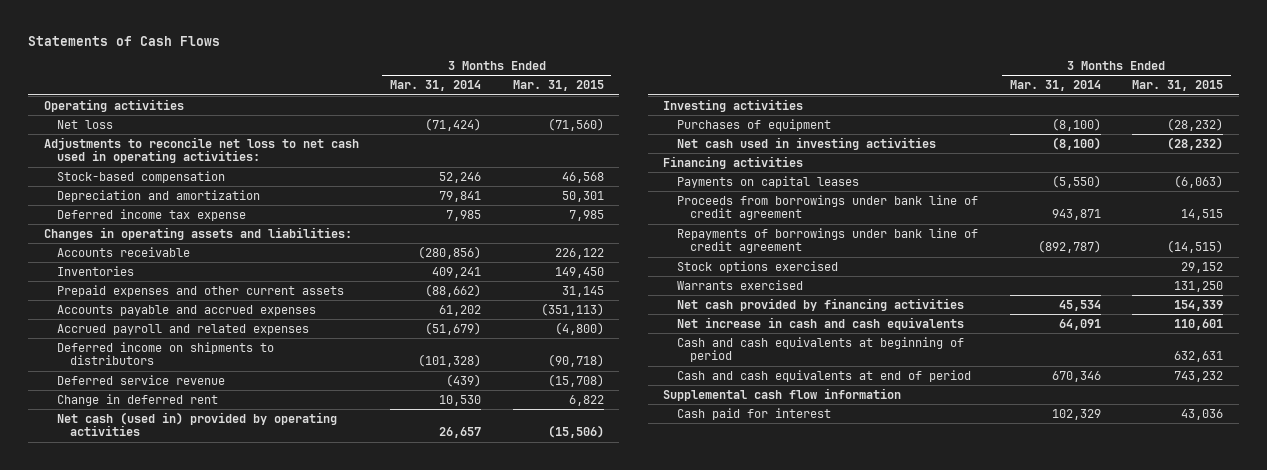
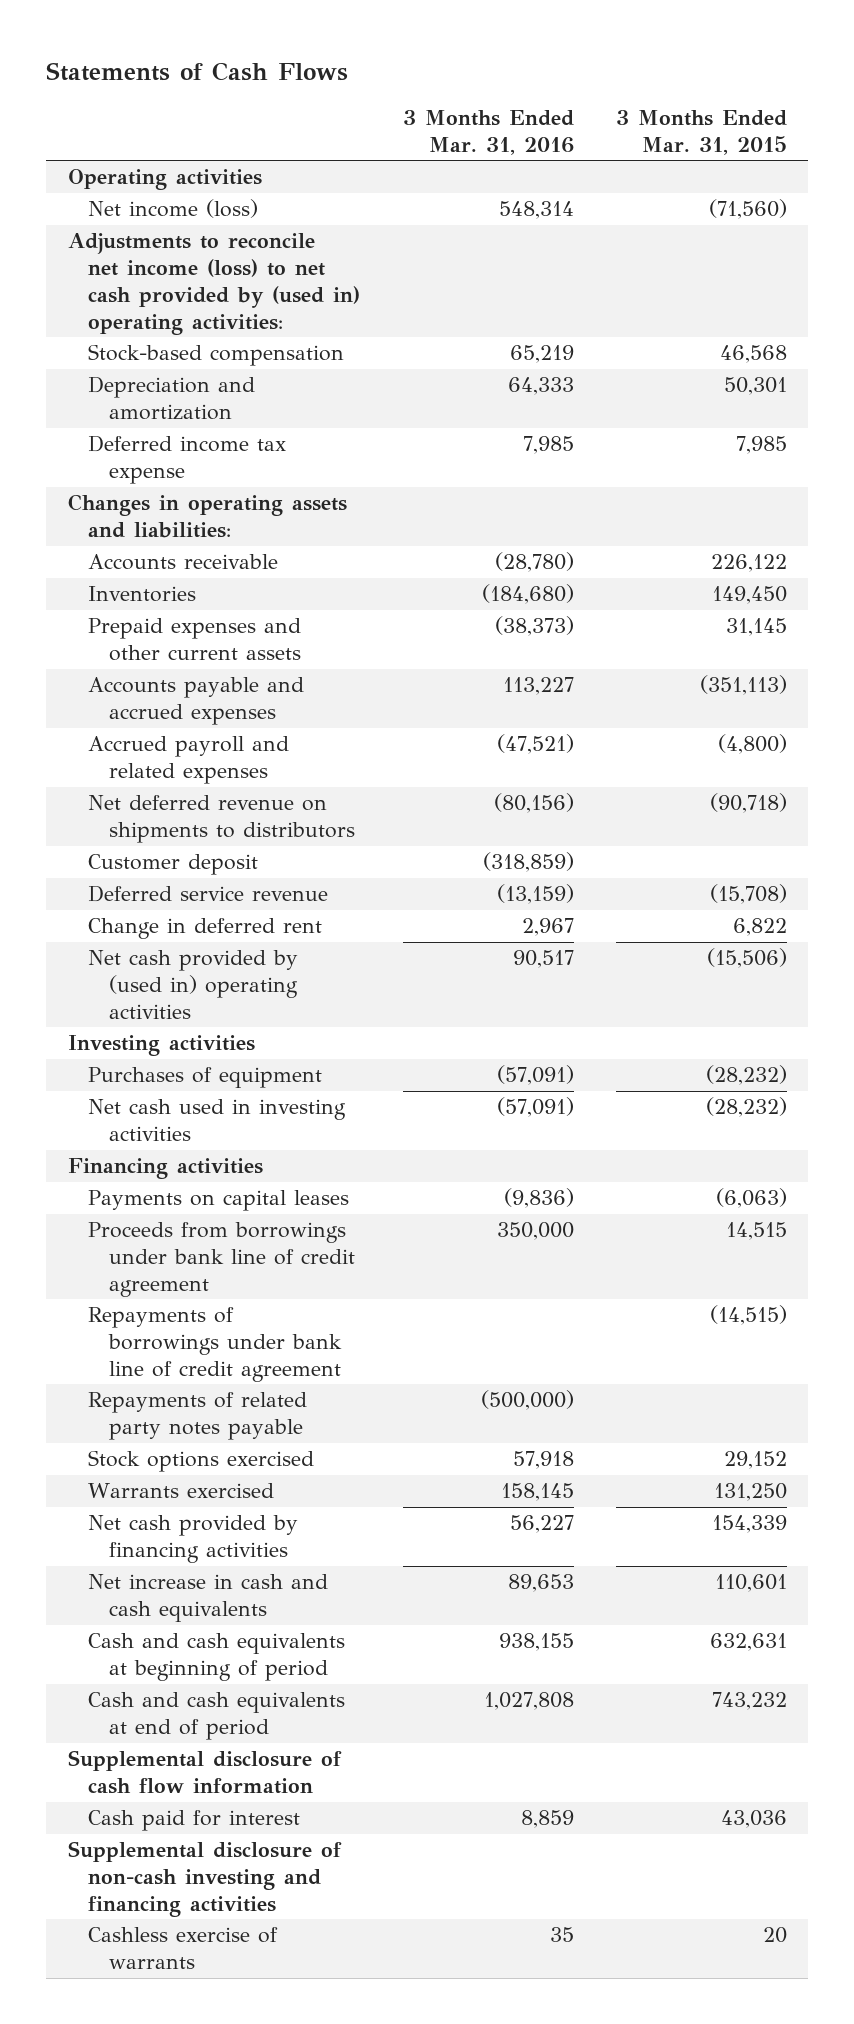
[390,80,482,92] Mar. 31, 2014 -> none
none -> [402,110,574,155] 3 Months Ended Mar. 31, 2016
[57,119,114,129] Net loss -> [88,199,259,219] Net income (loss)
[43,136,359,164] Adjustments to reconcile net loss to net cash used in operating activities: -> [67,233,361,335] Adjustments to reconcile net income (loss) to net cash provided by (used in) operating activities:
[57,341,275,366] Deferred income on shipments to distributors -> [88,795,355,844] Net deferred revenue on shipments to distributors
none -> [88,854,259,876] Customer deposit
[57,411,338,437] Net cash (used in) provided by operating activities -> [88,950,299,1019] Net cash provided by (used in) operating activities
none -> [88,1392,308,1441] Repayments of related party notes payable
[663,387,902,401] Supplemental cash flow information -> [67,1750,342,1795] Supplemental disclosure of cash flow information
none -> [67,1841,342,1917] Supplemental disclosure of non-cash investing and financing activities
none -> [88,1927,279,1970] Cashless exercise of warrants

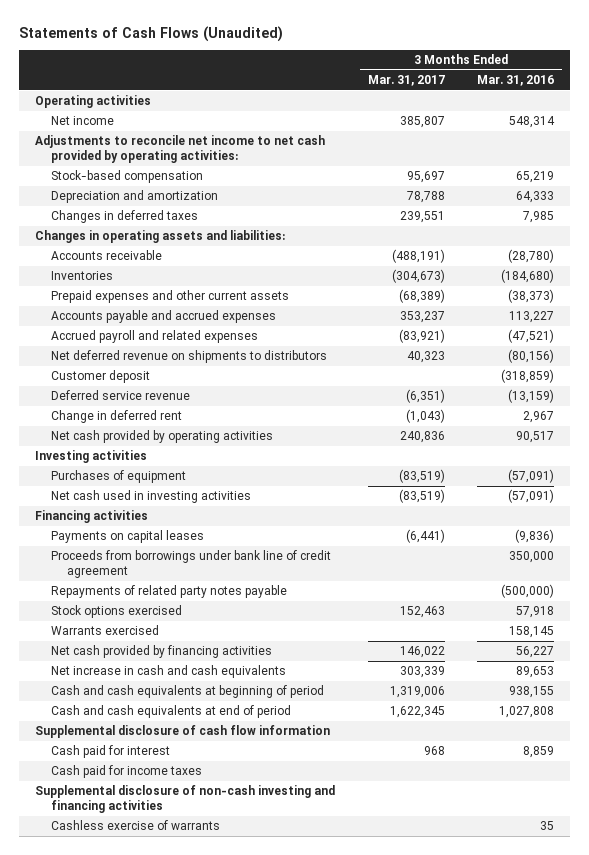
[46,61,349,81] Statements of Cash Flows -> [19,25,284,42] Statements of Cash Flows (Unaudited)
[615,110,787,155] 3 Months Ended Mar. 31, 2015 -> none
none -> [367,74,445,86] Mar. 31, 2017
[88,199,259,219] Net income (loss) -> [51,116,115,126] Net income
[67,233,361,335] Adjustments to reconcile net income (loss) to net cash provided by (used in) operating activities: -> [35,135,326,164] Adjustments to reconcile net income to net cash provided by operating activities:
[88,435,287,485] Deferred income tax expense -> [51,210,199,224] Changes in deferred taxes
[88,950,299,1019] Net cash provided by (used in) operating activities -> [51,430,274,444] Net cash provided by operating activities
[88,1307,342,1382] Repayments of borrowings under bank line of credit agreement -> none
none -> [51,765,203,779] Cash paid for income taxes

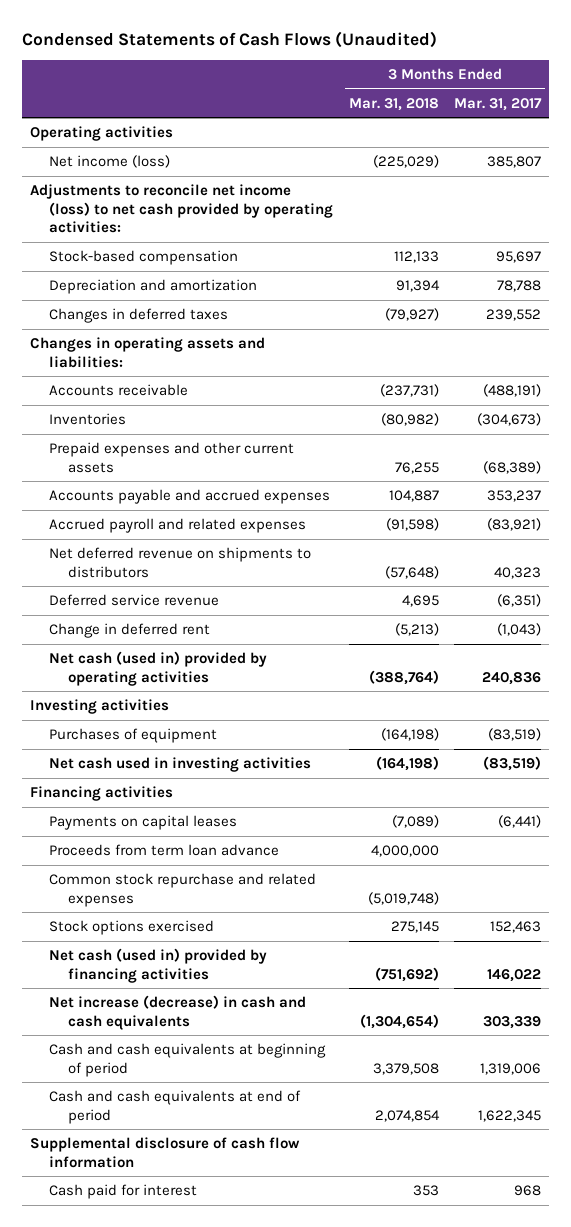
[19,25,284,42] Statements of Cash Flows (Unaudited) -> [21,31,437,49] Condensed Statements of Cash Flows (Unaudited)
[476,74,554,86] Mar. 31, 2016 -> none
none -> [348,97,439,111] Mar. 31, 2018
[51,116,115,126] Net income -> [48,155,170,169] Net income (loss)
[35,135,326,164] Adjustments to reconcile net income to net cash provided by operating activities: -> [29,184,333,234] Adjustments to reconcile net income (loss) to net cash provided by operating activities:
[399,211,445,224] 239,551 -> [486,309,542,322] 239,552
[51,370,151,384] Customer deposit -> none
[51,430,274,444] Net cash provided by operating activities -> [48,651,267,686] Net cash (used in) provided by operating activities
[51,550,332,579] Proceeds from borrowings under bank line of credit agreement -> none
[51,585,288,599] Repayments of related party notes payable -> none
none -> [48,844,279,857] Proceeds from term loan advance
none -> [48,873,316,907] Common stock repurchase and related expenses
[51,625,160,636] Warrants exercised -> none
[51,645,273,659] Net cash provided by financing activities -> [48,948,267,983] Net cash (used in) provided by financing activities
[51,665,287,679] Net increase in cash and cash equivalents -> [48,995,306,1030] Net increase (decrease) in cash and cash equivalents
[51,765,203,779] Cash paid for income taxes -> none
[35,785,336,814] Supplemental disclosure of non-cash investing and financing activities -> none
[51,820,221,831] Cashless exercise of warrants -> none

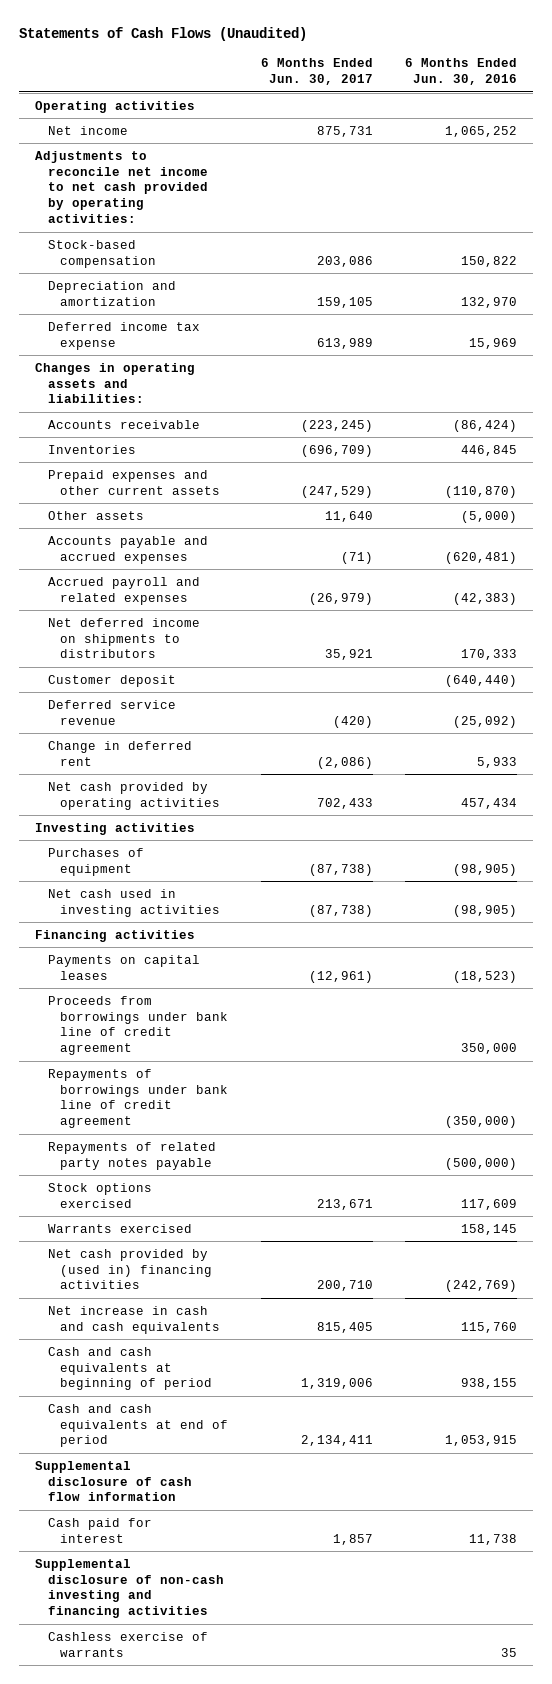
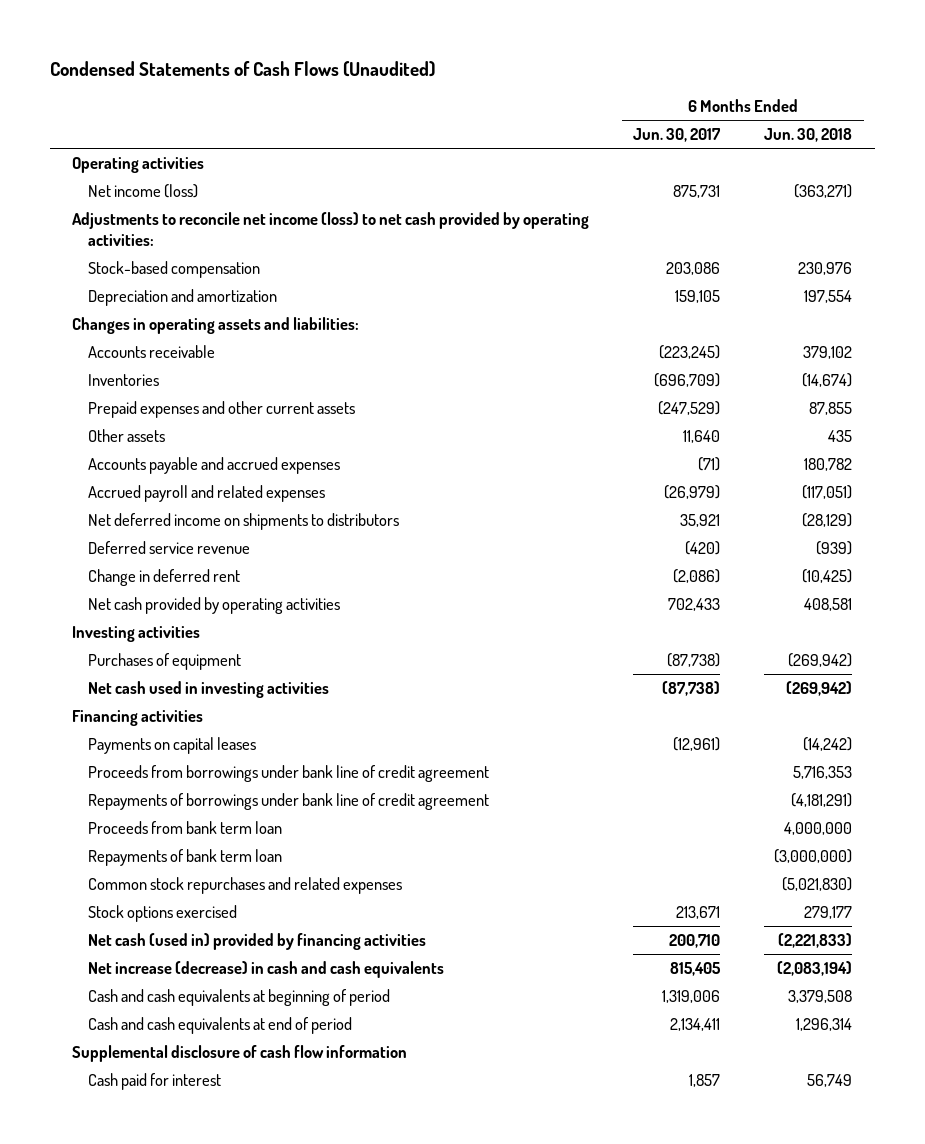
[19,27,308,42] Statements of Cash Flows (Unaudited) -> [50,60,436,77] Condensed Statements of Cash Flows (Unaudited)
[404,58,517,86] 6 Months Ended Jun. 30, 2016 -> none
none -> [764,128,853,143] Jun. 30, 2018
[47,125,128,135] Net income -> [87,183,198,198] Net income (loss)
[35,150,208,223] Adjustments to reconcile net income to net cash provided by operating activities: -> [72,211,590,247] Adjustments to reconcile net income (loss) to net cash provided by operating activities:
[47,321,200,350] Deferred income tax expense -> none
[47,674,176,687] Customer deposit -> none
[47,1141,216,1170] Repayments of related party notes payable -> none
none -> [87,820,282,834] Proceeds from bank term loan
none -> [87,848,282,866] Repayments of bank term loan
none -> [87,876,402,894] Common stock repurchases and related expenses
[47,1223,192,1233] Warrants exercised -> none
[47,1248,213,1290] Net cash provided by (used in) financing activities -> [87,932,426,950] Net cash (used in) provided by financing activities
[47,1305,221,1334] Net increase in cash and cash equivalents -> [87,960,444,978] Net increase (decrease) in cash and cash equivalents
[35,1558,224,1619] Supplemental disclosure of non-cash investing and financing activities -> none
[47,1631,208,1657] Cashless exercise of warrants -> none

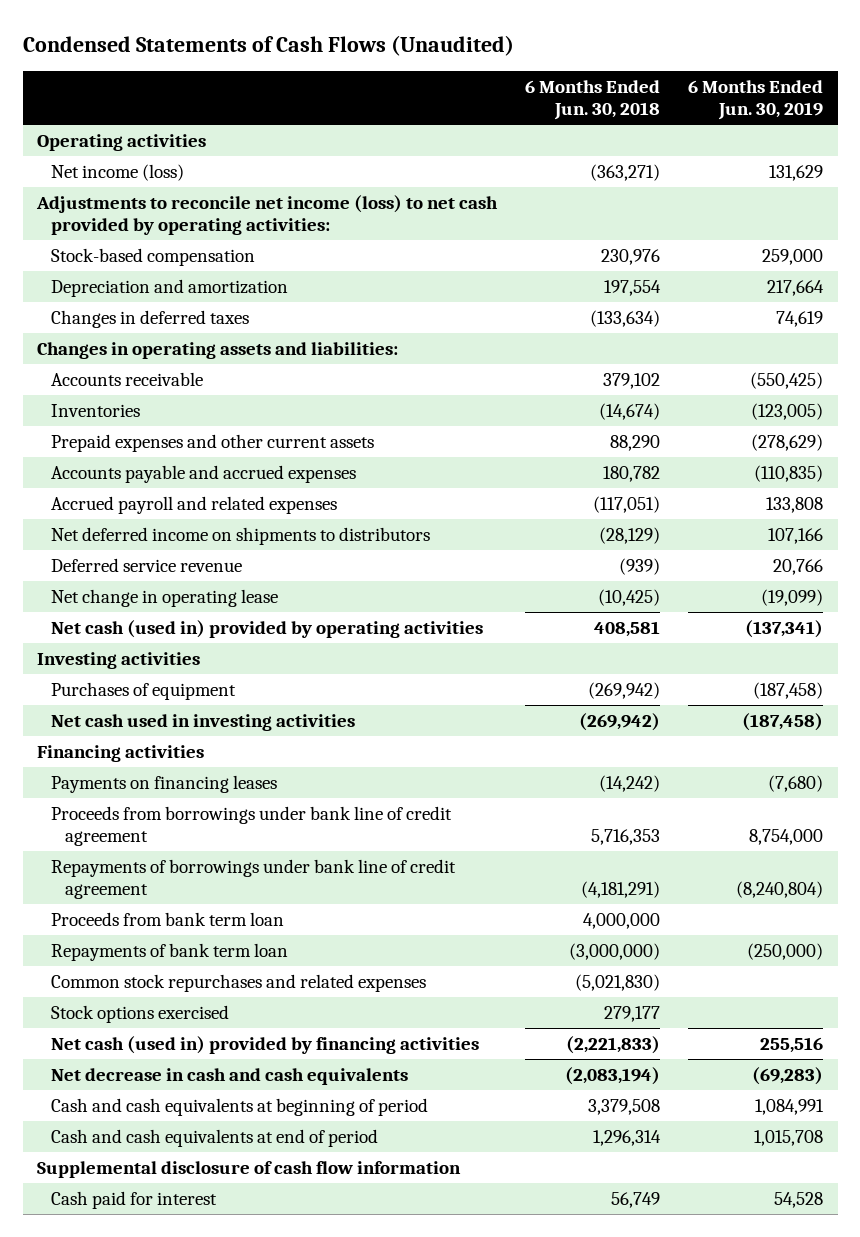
[633,128,722,143] Jun. 30, 2017 -> none
none -> [688,80,824,121] 6 Months Ended Jun. 30, 2019
none -> [50,309,249,328] Changes in deferred taxes
[87,428,165,442] Other assets -> none
[809,401,853,415] 87,855 -> [610,434,661,451] 88,290
[87,568,240,586] Change in deferred rent -> [50,588,278,607] Net change in operating lease
[87,596,340,614] Net cash provided by operating activities -> [50,619,483,638] Net cash (used in) provided by operating activities
[87,736,256,754] Payments on capital leases -> [50,774,277,793] Payments on financing leases
[87,960,444,978] Net increase (decrease) in cash and cash equivalents -> [50,1067,408,1085] Net decrease in cash and cash equivalents

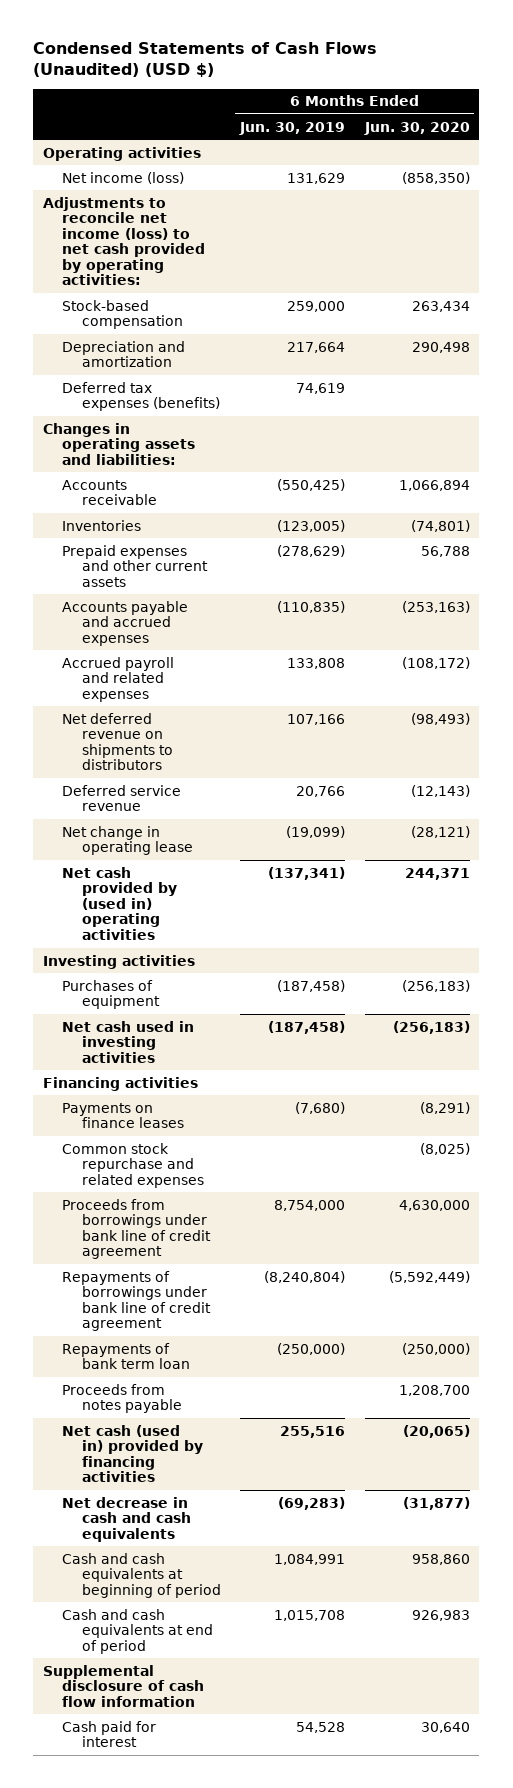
[22,35,514,57] Condensed Statements of Cash Flows (Unaudited) -> [33,42,378,78] Condensed Statements of Cash Flows (Unaudited) (USD $)
[525,80,661,121] 6 Months Ended Jun. 30, 2018 -> none
none -> [363,121,470,135] Jun. 30, 2020
[50,309,249,328] Changes in deferred taxes -> [62,381,220,412] Deferred tax expenses (benefits)
[50,526,430,545] Net deferred income on shipments to distributors -> [62,712,173,771] Net deferred revenue on shipments to distributors
[50,619,483,638] Net cash (used in) provided by operating activities -> [62,866,177,940] Net cash provided by (used in) operating activities
[50,774,277,793] Payments on financing leases -> [62,1102,184,1129] Payments on finance leases
none -> [62,1142,204,1188] Common stock repurchase and related expenses
[50,911,284,926] Proceeds from bank term loan -> none
[50,973,426,992] Common stock repurchases and related expenses -> none
[50,1004,229,1023] Stock options exercised -> none
none -> [62,1383,182,1414] Proceeds from notes payable

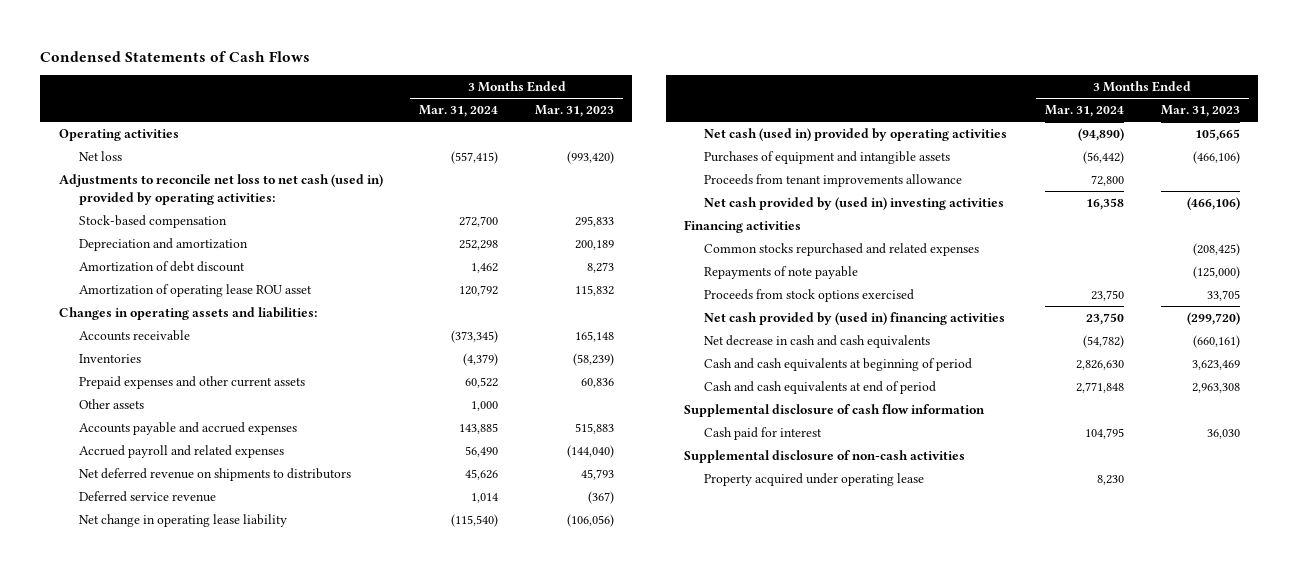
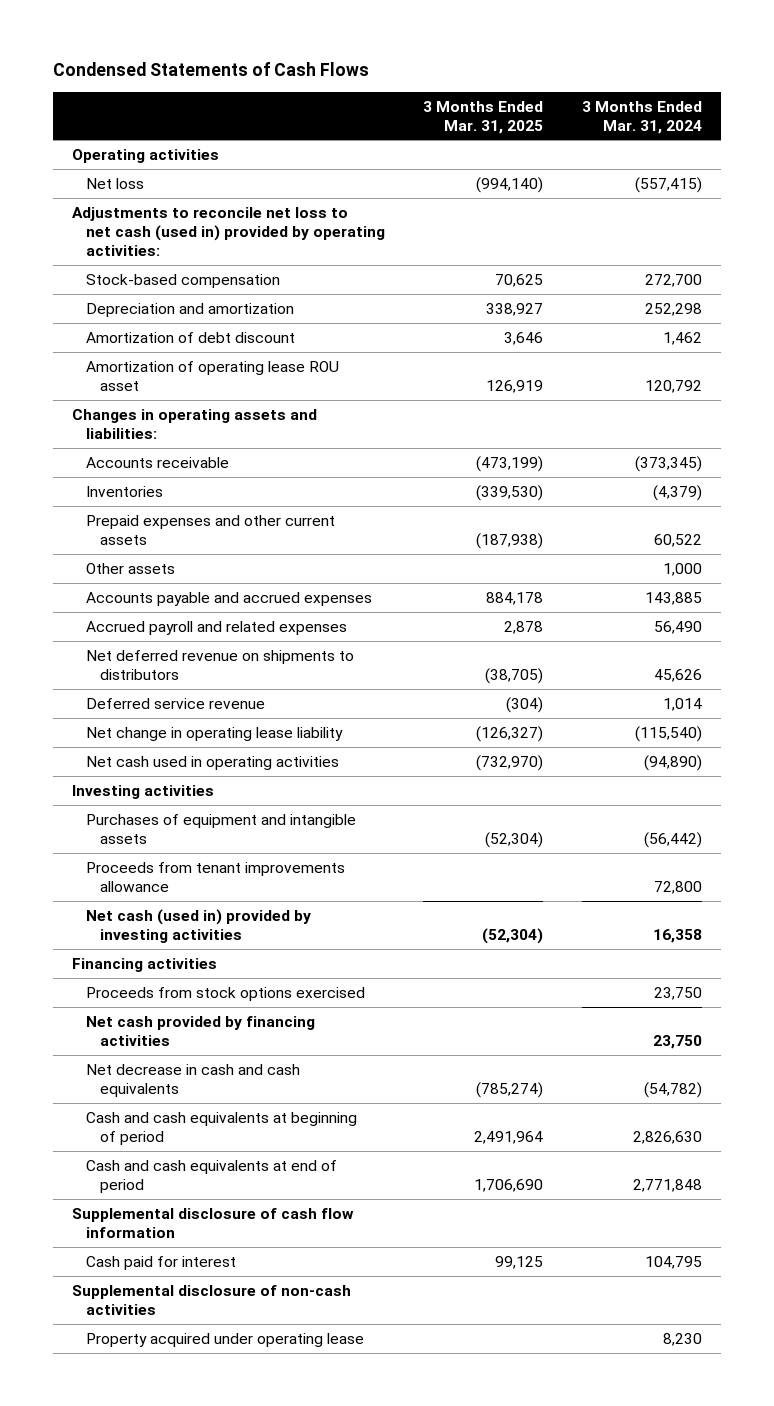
[534,105,614,118] Mar. 31, 2023 -> none
none -> [423,100,544,134] 3 Months Ended Mar. 31, 2025
[704,127,1008,141] Net cash (used in) provided by operating activities -> [86,755,340,770] Net cash used in operating activities
none -> [71,784,214,799] Investing activities
[704,196,1005,210] Net cash provided by (used in) investing activities -> [86,908,312,943] Net cash (used in) provided by investing activities
[704,242,980,256] Common stocks repurchased and related expenses -> none
[704,265,859,279] Repayments of note payable -> none
[704,311,1006,325] Net cash provided by (used in) financing activities -> [86,1015,316,1046] Net cash provided by financing activities

